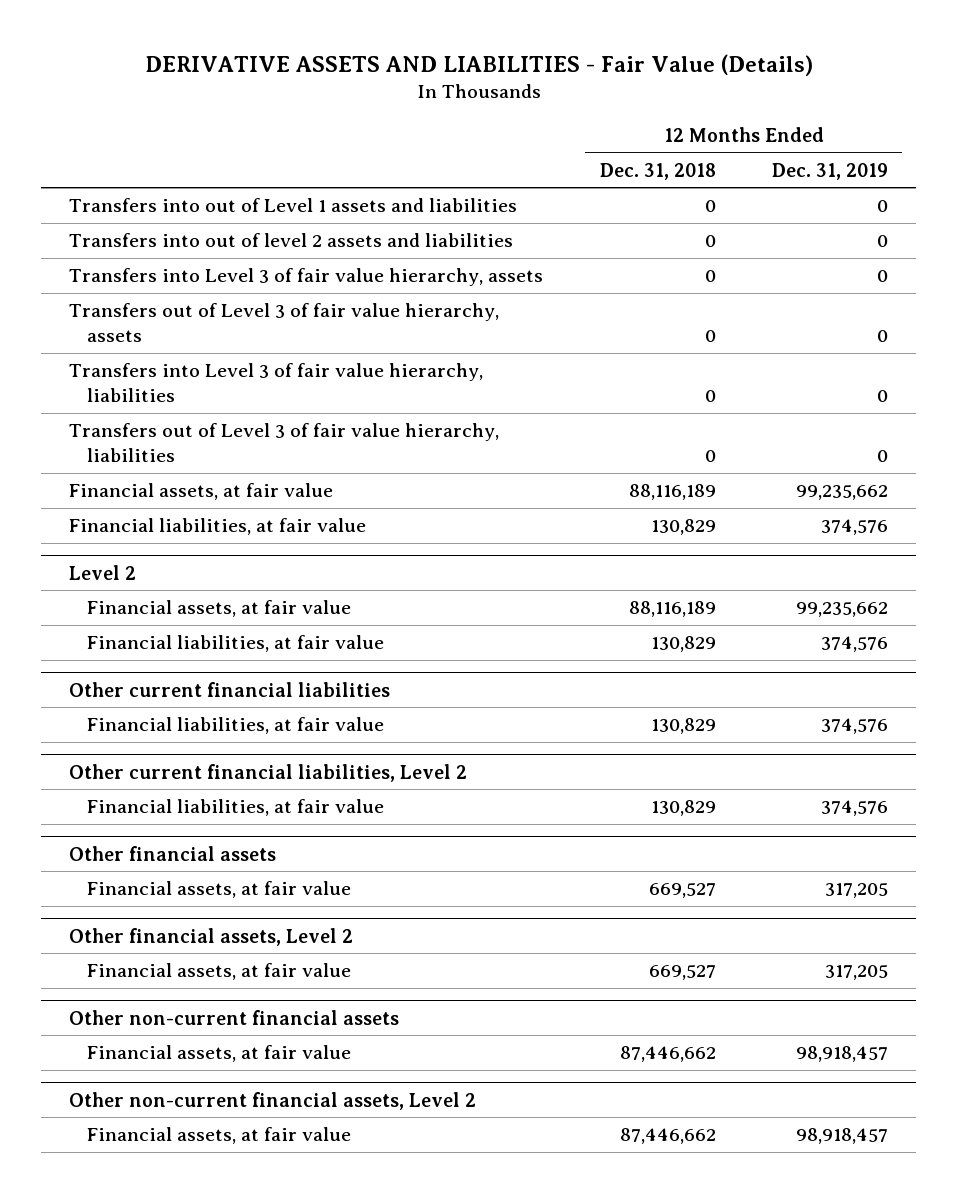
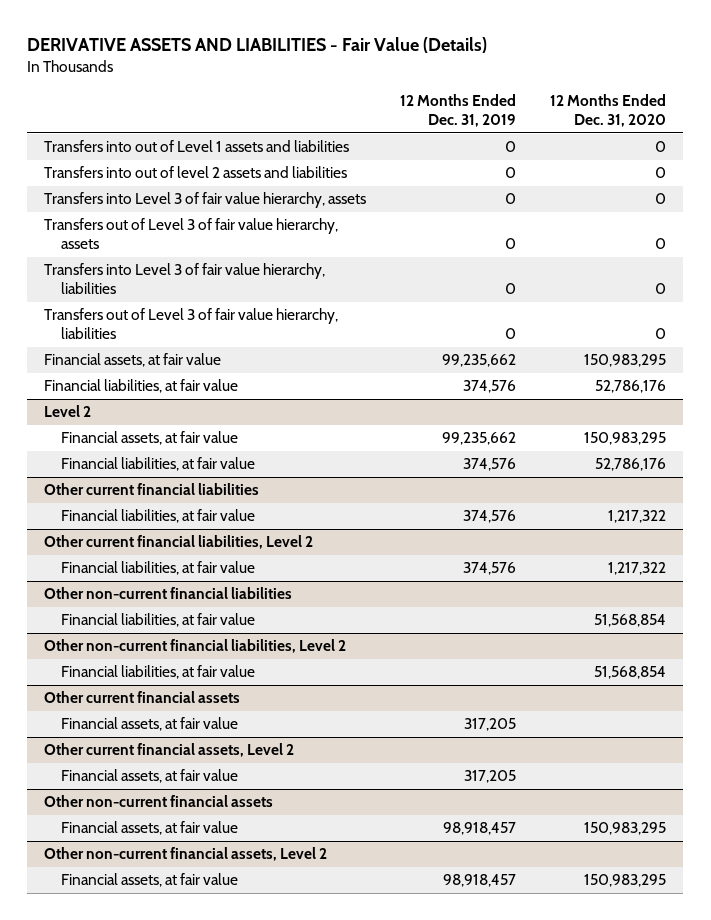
[599,162,716,180] Dec. 31, 2018 -> none
none -> [550,94,667,127] 12 Months Ended Dec. 31, 2020
none -> [44,587,293,600] Other non-current financial liabilities
none -> [60,613,255,628] Financial liabilities, at fair value
none -> [44,639,347,654] Other non-current financial liabilities, Level 2
none -> [60,665,255,680] Financial liabilities, at fair value
[69,845,277,861] Other financial assets -> [44,691,241,704] Other current financial assets
[69,927,354,946] Other financial assets, Level 2 -> [44,743,295,758] Other current financial assets, Level 2

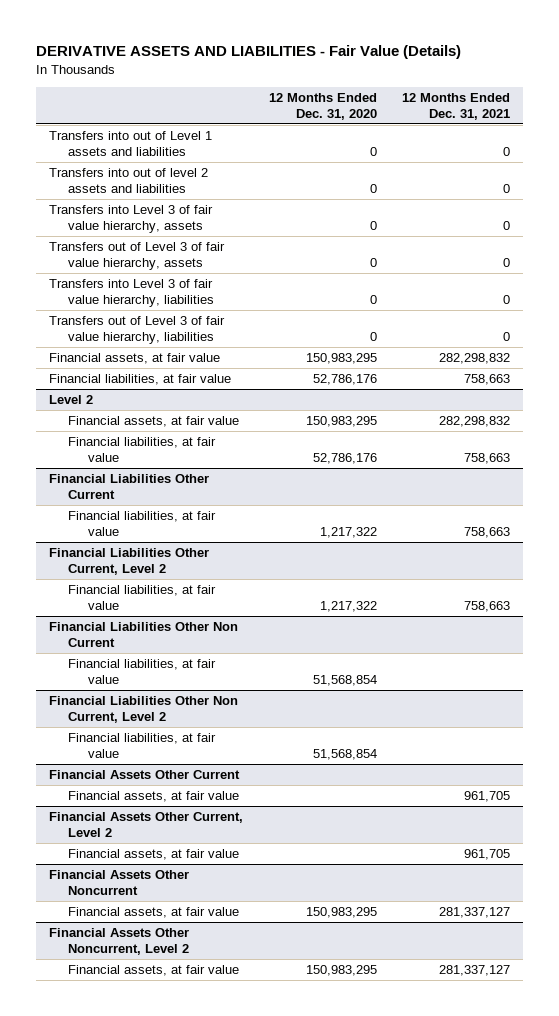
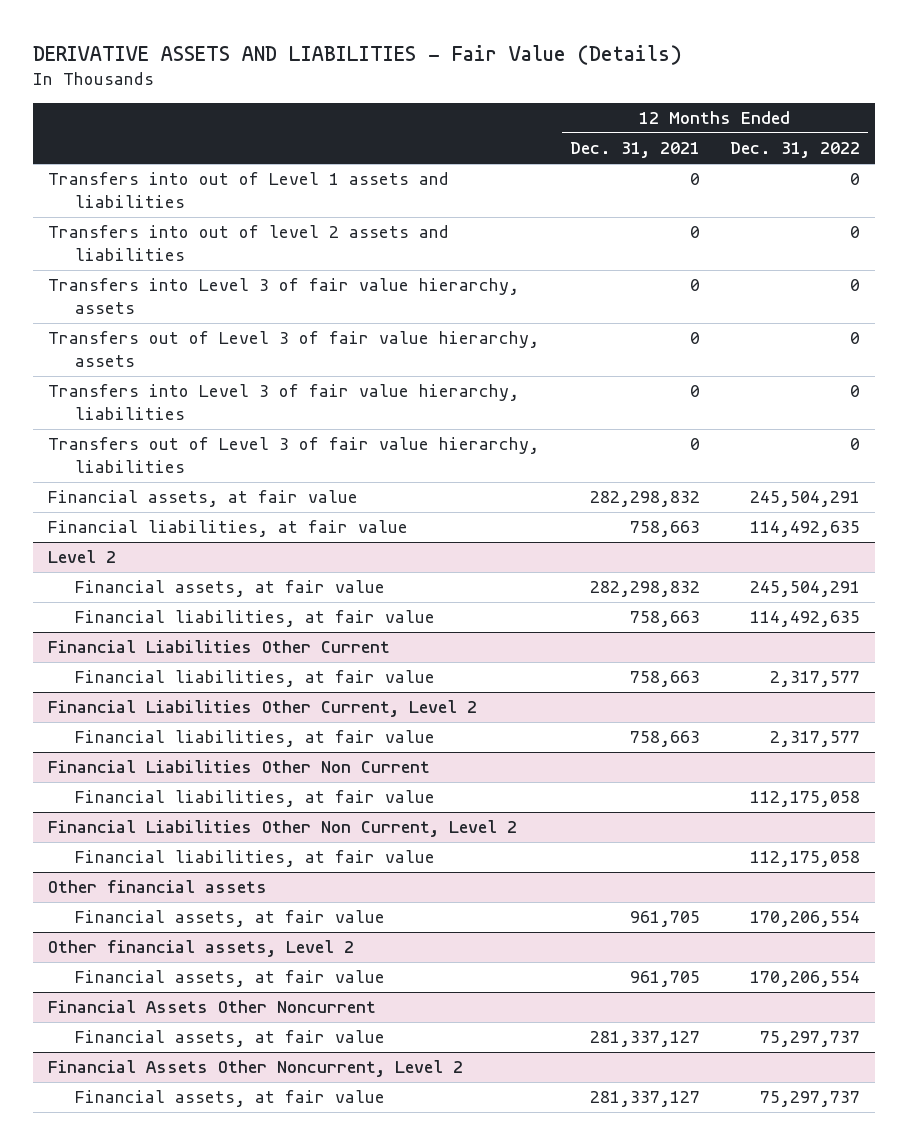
[268,92,377,120] 12 Months Ended Dec. 31, 2020 -> none
none -> [730,142,861,159] Dec. 31, 2022
[49,769,241,779] Financial Assets Other Current -> [48,880,268,894] Other financial assets
[49,811,244,838] Financial Assets Other Current, Level 2 -> [48,940,355,958] Other financial assets, Level 2

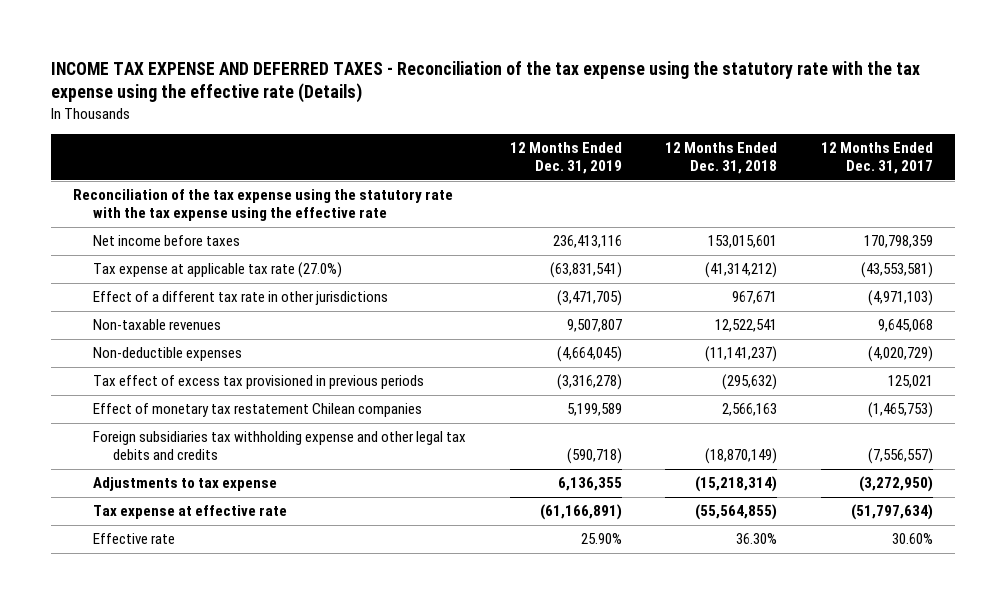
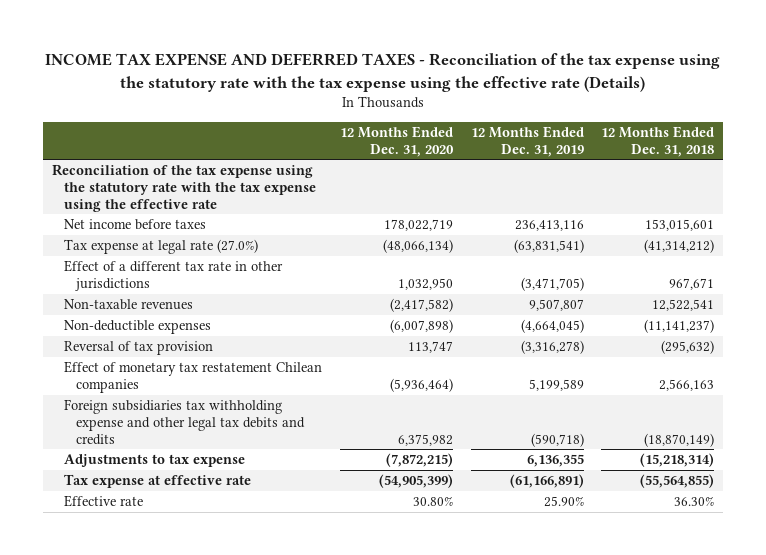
[821,142,934,175] 12 Months Ended Dec. 31, 2017 -> none
none -> [339,125,454,157] 12 Months Ended Dec. 31, 2020
[92,262,342,279] Tax expense at applicable tax rate (27.0%) -> [63,239,258,255] Tax expense at legal rate (27.0%)
[92,375,424,390] Tax effect of excess tax provisioned in previous periods -> [63,341,213,356] Reversal of tax provision

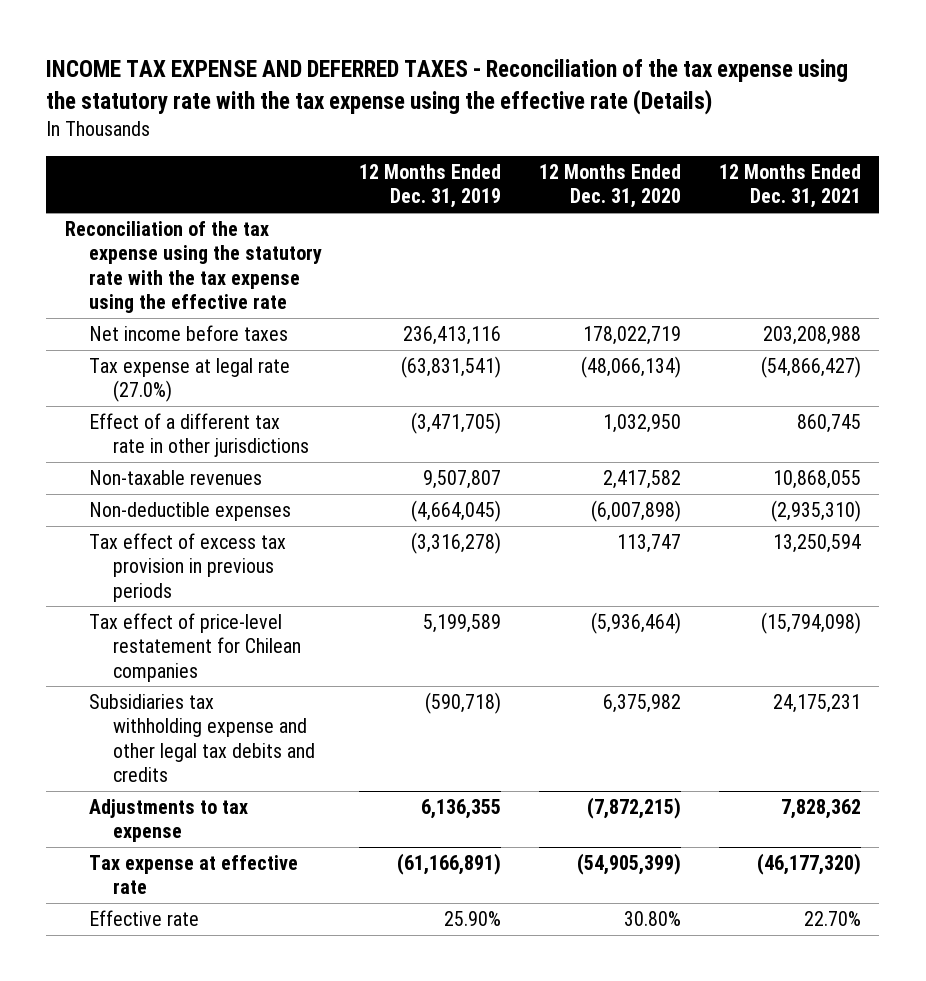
[601,125,715,157] 12 Months Ended Dec. 31, 2018 -> none
none -> [718,163,861,209] 12 Months Ended Dec. 31, 2021
[389,298,453,313] (2,417,582) -> [602,470,681,490] 2,417,582
[63,341,213,356] Reversal of tax provision -> [88,533,286,602] Tax effect of excess tax provision in previous periods
[63,361,322,393] Effect of monetary tax restatement Chilean companies -> [88,613,301,682] Tax effect of price-level restatement for Chilean companies
[63,399,306,445] Foreign subsidiaries tax withholding expense and other legal tax debits and credits -> [88,694,315,782] Subsidiaries tax withholding expense and other legal tax debits and credits

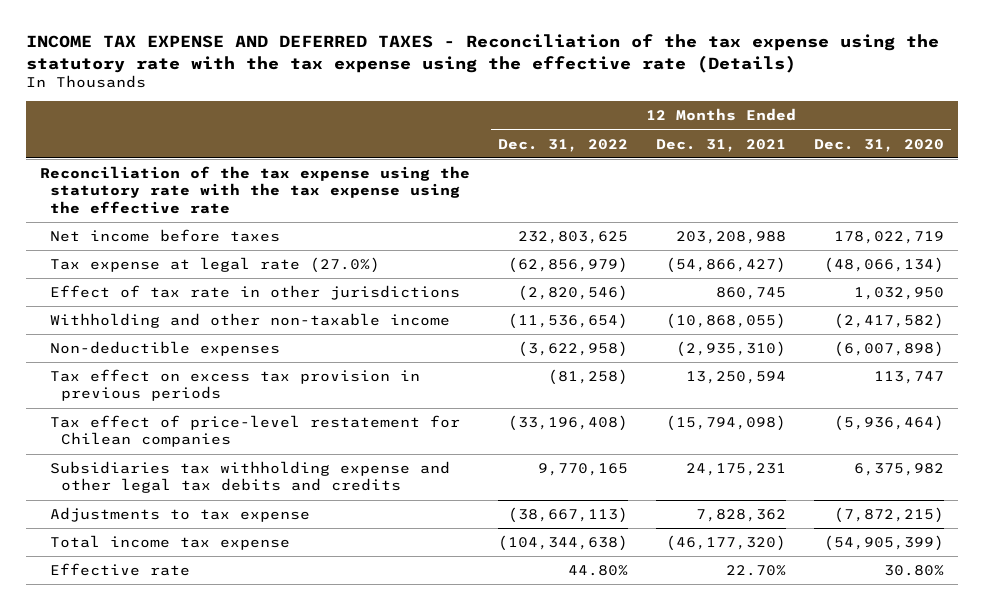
[359,163,502,209] 12 Months Ended Dec. 31, 2019 -> none
none -> [498,138,629,152] Dec. 31, 2022
[88,470,262,486] Non-taxable revenues -> none
[88,413,309,458] Effect of a different tax rate in other jurisdictions -> [50,285,461,301] Effect of tax rate in other jurisdictions
none -> [50,313,451,329] Withholding and other non-taxable income
[88,533,286,602] Tax effect of excess tax provision in previous periods -> [50,369,421,402] Tax effect on excess tax provision in previous periods
[88,855,298,895] Tax expense at effective rate -> [50,535,291,551] Total income tax expense

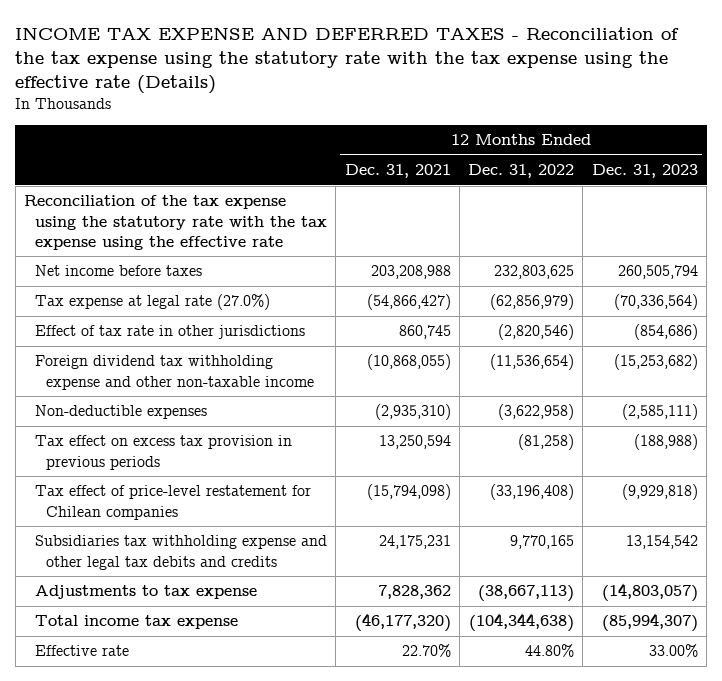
[814,138,945,152] Dec. 31, 2020 -> none
none -> [591,164,698,179] Dec. 31, 2023
[50,313,451,329] Withholding and other non-taxable income -> [35,355,315,390] Foreign dividend tax withholding expense and other non-taxable income

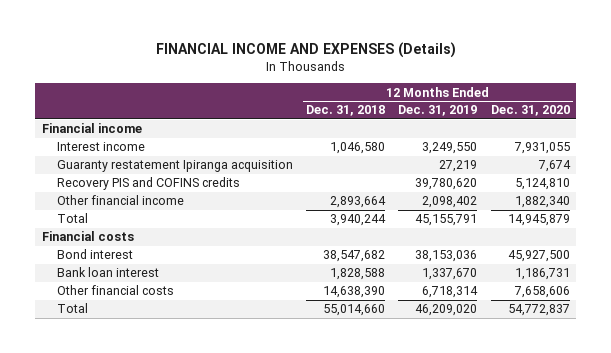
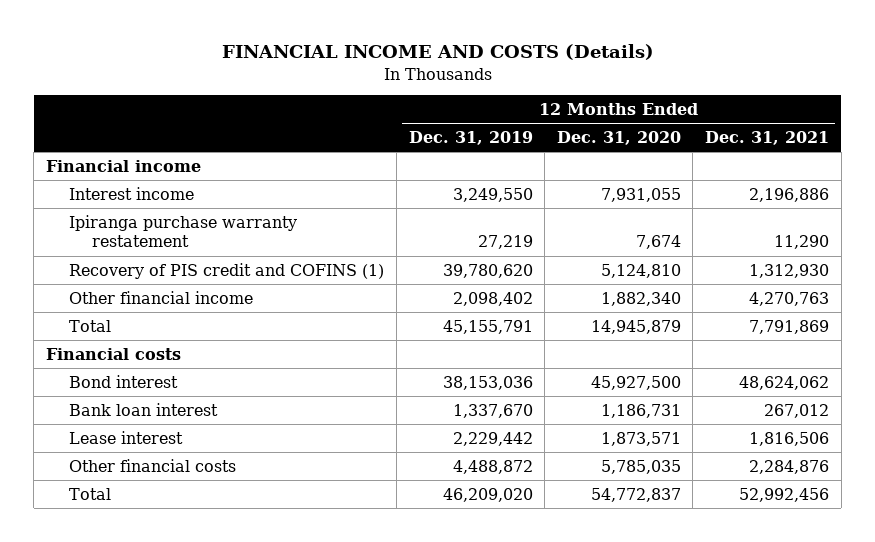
[155,42,456,59] FINANCIAL INCOME AND EXPENSES (Details) -> [221,44,654,61] FINANCIAL INCOME AND COSTS (Details)
[306,105,386,117] Dec. 31, 2018 -> none
none -> [705,131,830,146] Dec. 31, 2021
[56,160,293,173] Guaranty restatement Ipiranga acquisition -> [69,214,298,248] Ipiranga purchase warranty restatement
[56,177,240,191] Recovery PIS and COFINS credits -> [69,262,385,279] Recovery of PIS credit and COFINS (1)
none -> [69,430,184,444] Lease interest
[422,286,479,299] 6,718,314 -> [452,459,533,474] 4,488,872
[513,286,570,299] 7,658,606 -> [600,459,681,474] 5,785,035

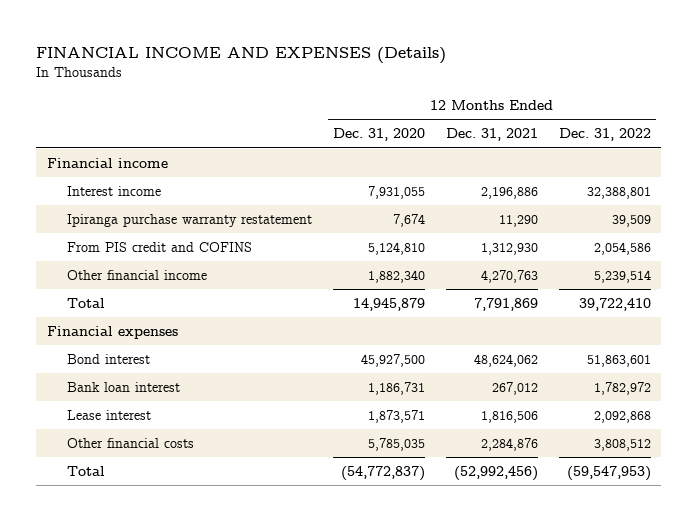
[221,44,654,61] FINANCIAL INCOME AND COSTS (Details) -> [36,47,447,65] FINANCIAL INCOME AND EXPENSES (Details)
[408,131,533,146] Dec. 31, 2019 -> none
none -> [559,128,652,142] Dec. 31, 2022
[69,262,385,279] Recovery of PIS credit and COFINS (1) -> [67,241,253,252] From PIS credit and COFINS
[46,347,182,360] Financial costs -> [46,325,178,339] Financial expenses
[590,487,681,502] 54,772,837 -> [341,465,426,481] (54,772,837)
[739,487,830,502] 52,992,456 -> [454,465,539,481] (52,992,456)

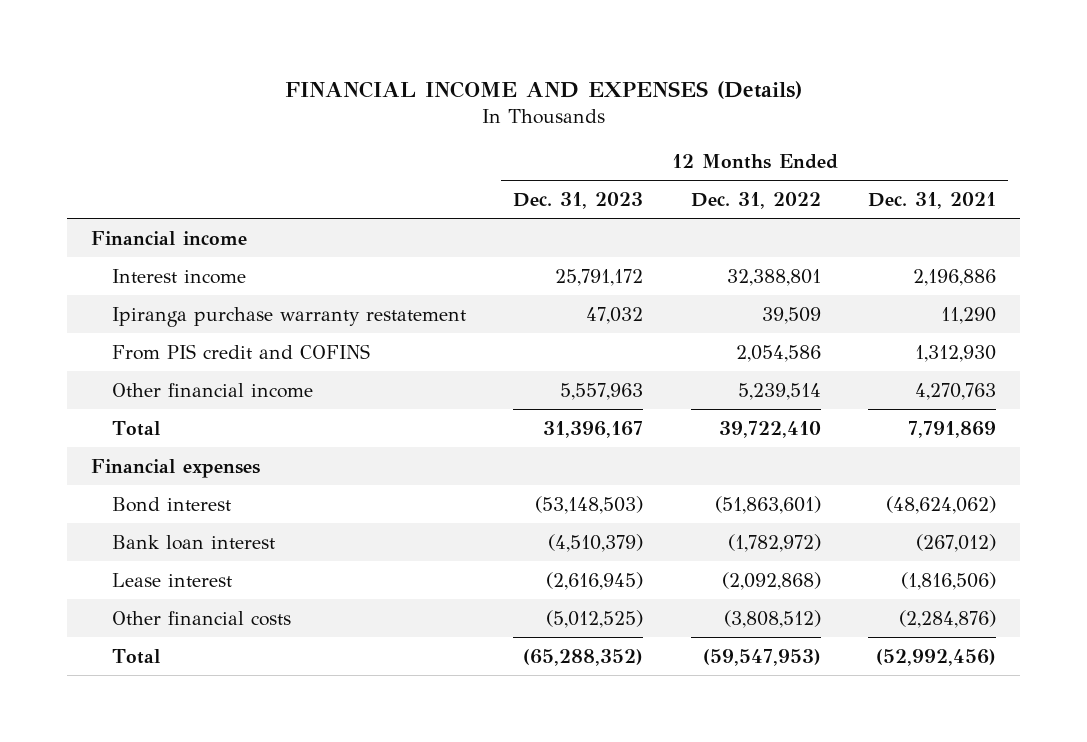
[333,128,426,142] Dec. 31, 2020 -> none
none -> [513,191,644,209] Dec. 31, 2023
[474,353,539,367] 48,624,062 -> [886,495,997,514] (48,624,062)
[587,354,652,367] 51,863,601 -> [714,495,821,514] (51,863,601)
[492,381,539,395] 267,012 -> [916,533,997,552] (267,012)
[594,381,652,395] 1,782,972 -> [727,533,821,552] (1,782,972)
[481,410,539,423] 1,816,506 -> [901,571,997,590] (1,816,506)
[594,410,652,423] 2,092,868 -> [721,571,821,590] (2,092,868)
[481,437,539,451] 2,284,876 -> [899,609,997,628] (2,284,876)
[594,438,652,451] 3,808,512 -> [723,609,821,628] (3,808,512)

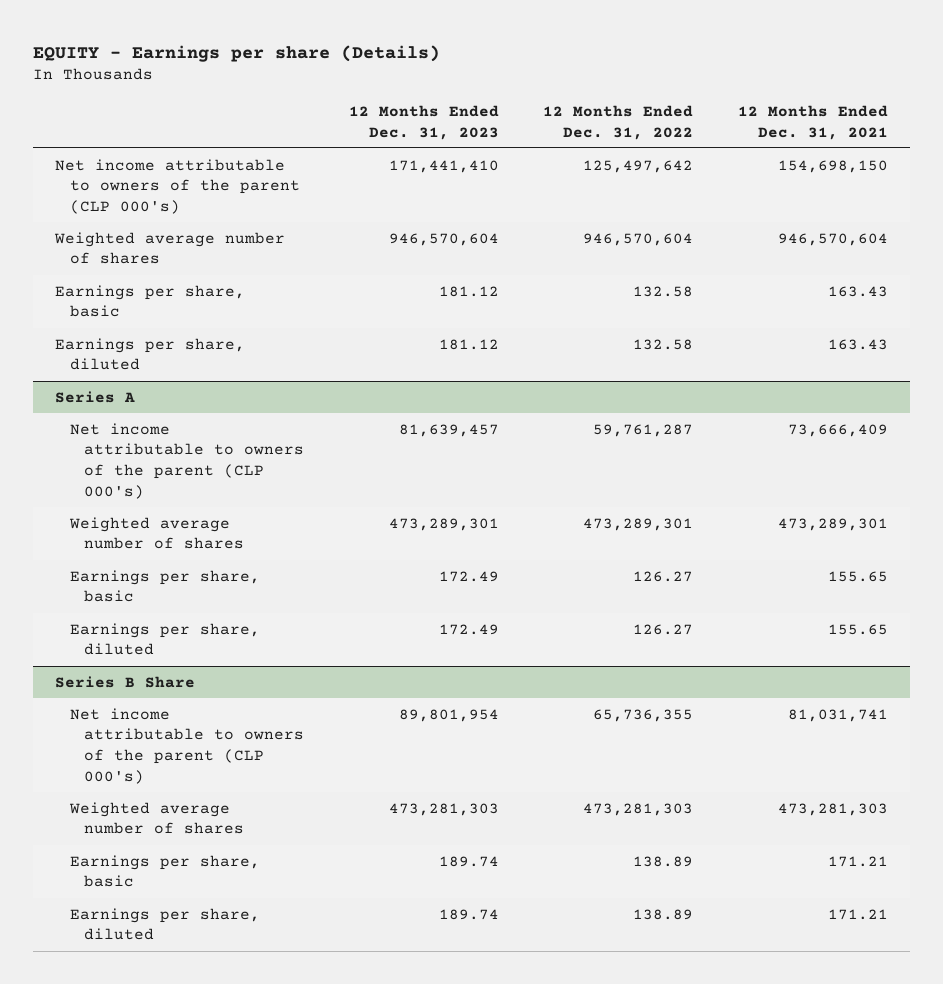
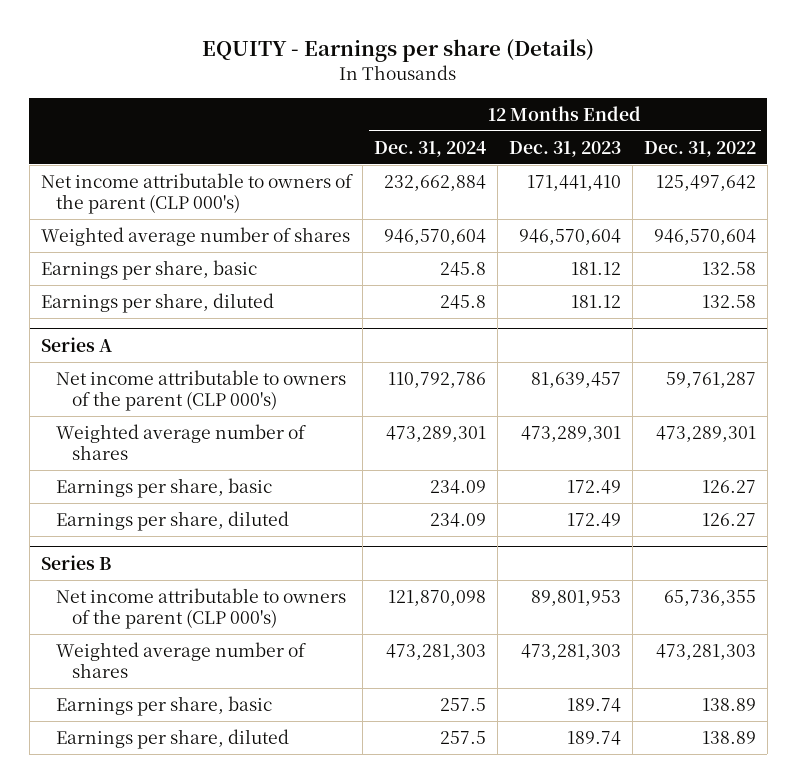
[737,104,888,140] 12 Months Ended Dec. 31, 2021 -> none
none -> [374,140,487,157] Dec. 31, 2024
[55,675,196,688] Series B Share -> [40,554,111,570] Series B
[398,708,499,722] 89,801,954 -> [531,589,622,606] 89,801,953

